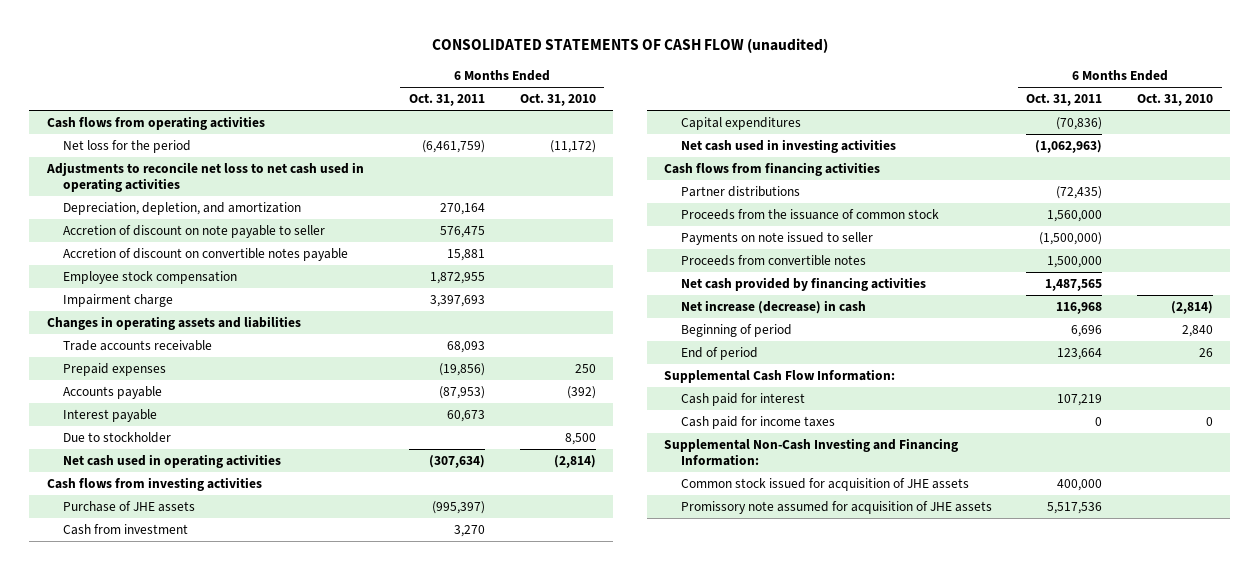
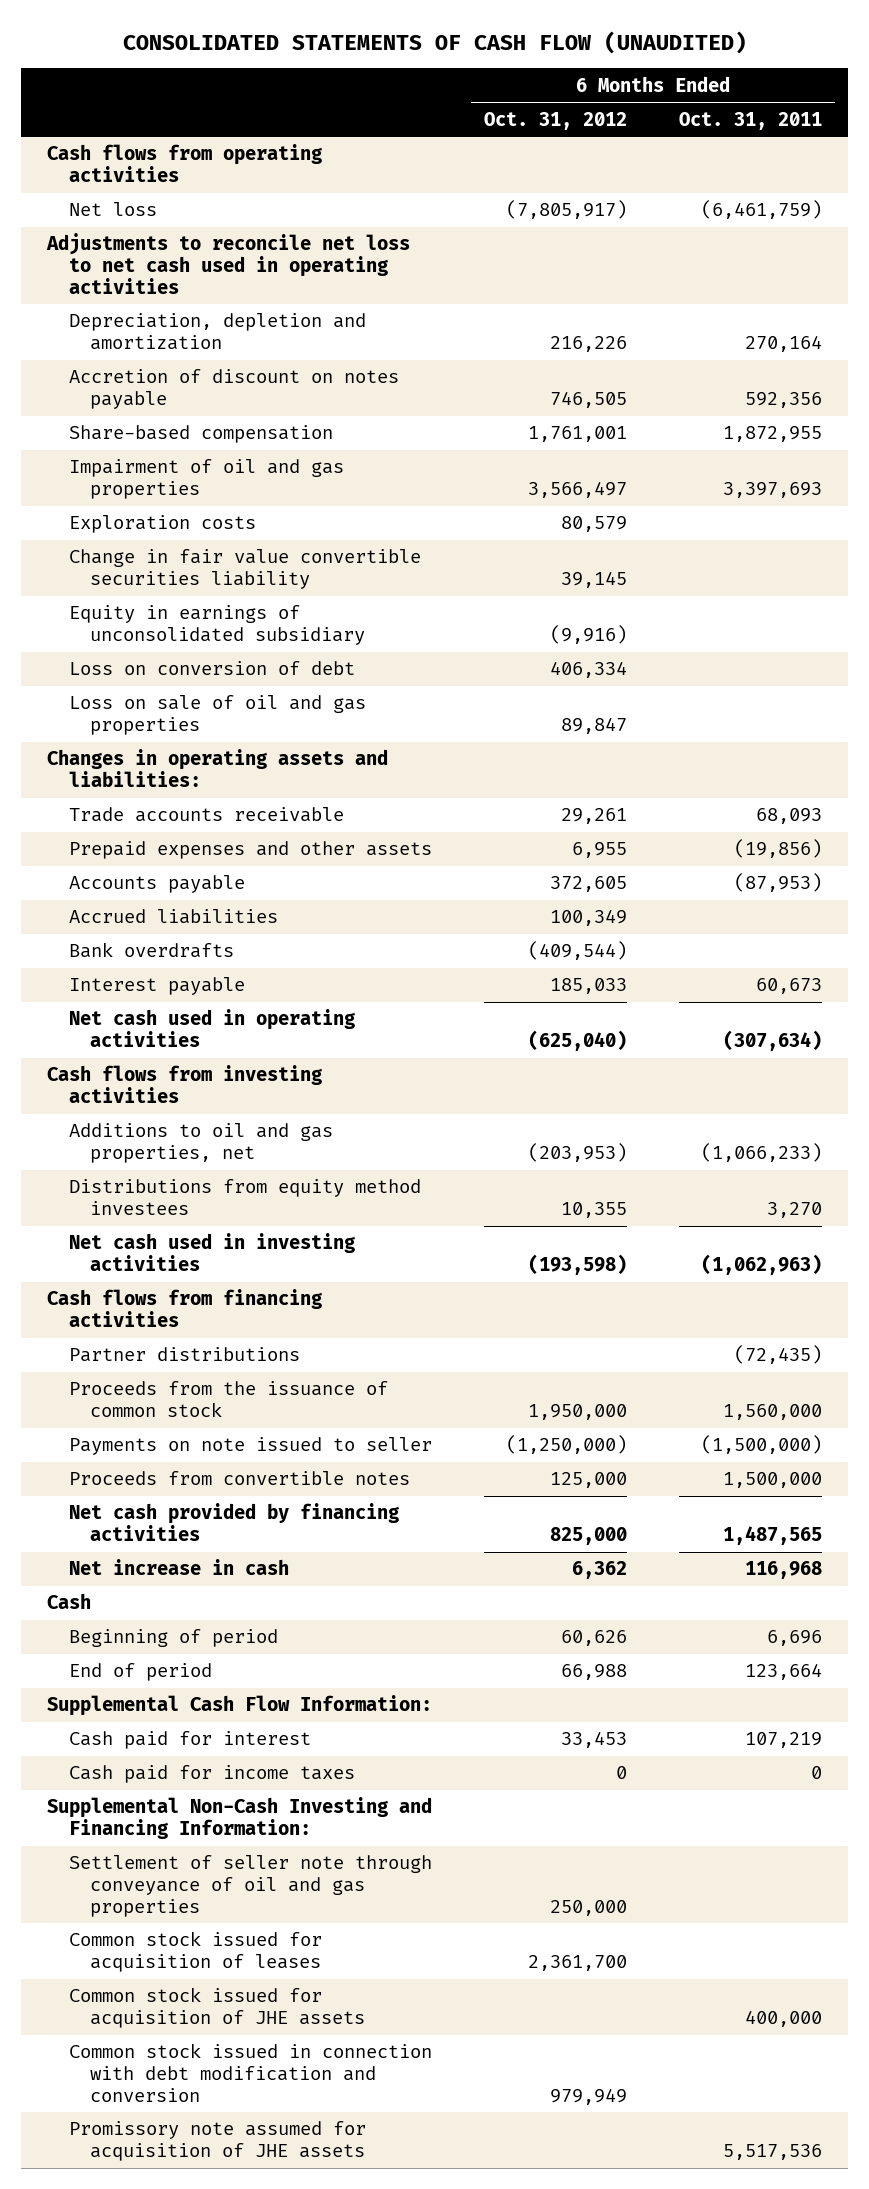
[431,38,828,54] CONSOLIDATED STATEMENTS OF CASH FLOW (unaudited) -> [122,30,747,54] CONSOLIDATED STATEMENTS OF CASH FLOW (UNAUDITED)
[519,93,596,107] Oct. 31, 2010 -> none
none -> [484,111,628,130] Oct. 31, 2012
[63,140,192,154] Net loss for the period -> [68,202,157,217] Net loss
[63,248,349,262] Accretion of discount on convertible notes payable -> none
[63,202,302,216] Depreciation, depletion, and amortization -> [68,313,366,351] Depreciation, depletion and amortization
[63,225,326,239] Accretion of discount on note payable to seller -> [68,369,399,410] Accretion of discount on notes payable
[440,226,486,239] 576,475 -> [744,392,822,409] 592,356
[63,271,238,285] Employee stock compensation -> [68,425,333,444] Share-based compensation
[63,294,174,308] Impairment charge -> [68,459,344,500] Impairment of oil and gas properties
none -> [68,515,256,534] Exploration costs
none -> [68,549,421,590] Change in fair value convertible securities liability
none -> [68,605,366,646] Equity in earnings of unconsolidated subsidiary
none -> [68,661,355,676] Loss on conversion of debt
none -> [68,695,366,736] Loss on sale of oil and gas properties
[46,316,301,331] Changes in operating assets and liabilities -> [47,749,389,788] Changes in operating assets and liabilities:
[63,363,167,377] Prepaid expenses -> [68,841,432,860] Prepaid expenses and other assets
none -> [68,909,278,925] Accrued liabilities
none -> [68,942,234,959] Bank overdrafts
[63,432,172,444] Due to stockholder -> none
[63,501,196,513] Purchase of JHE assets -> none
[680,117,801,131] Capital expenditures -> none
none -> [68,1123,333,1164] Additions to oil and gas properties, net
[63,524,189,536] Cash from investment -> [68,1179,421,1216] Distributions from equity method investees
[680,300,866,315] Net increase (decrease) in cash -> [68,1559,289,1576] Net increase in cash
none -> [47,1593,92,1610] Cash
none -> [68,1855,432,1917] Settlement of seller note through conveyance of oil and gas properties
none -> [68,1931,322,1973] Common stock issued for acquisition of leases
none -> [68,2043,432,2102] Common stock issued in connection with debt modification and conversion

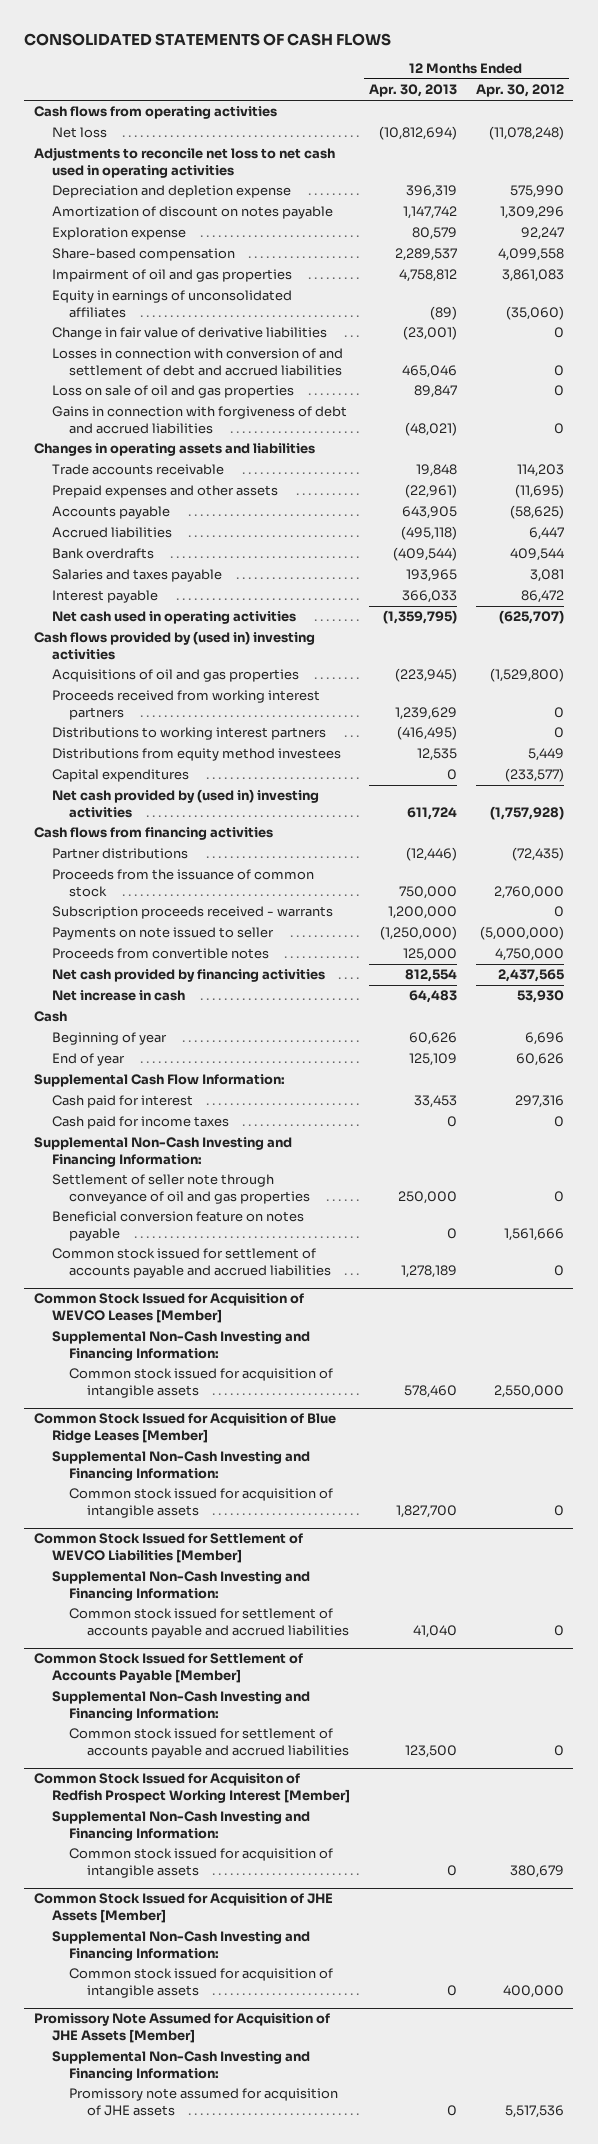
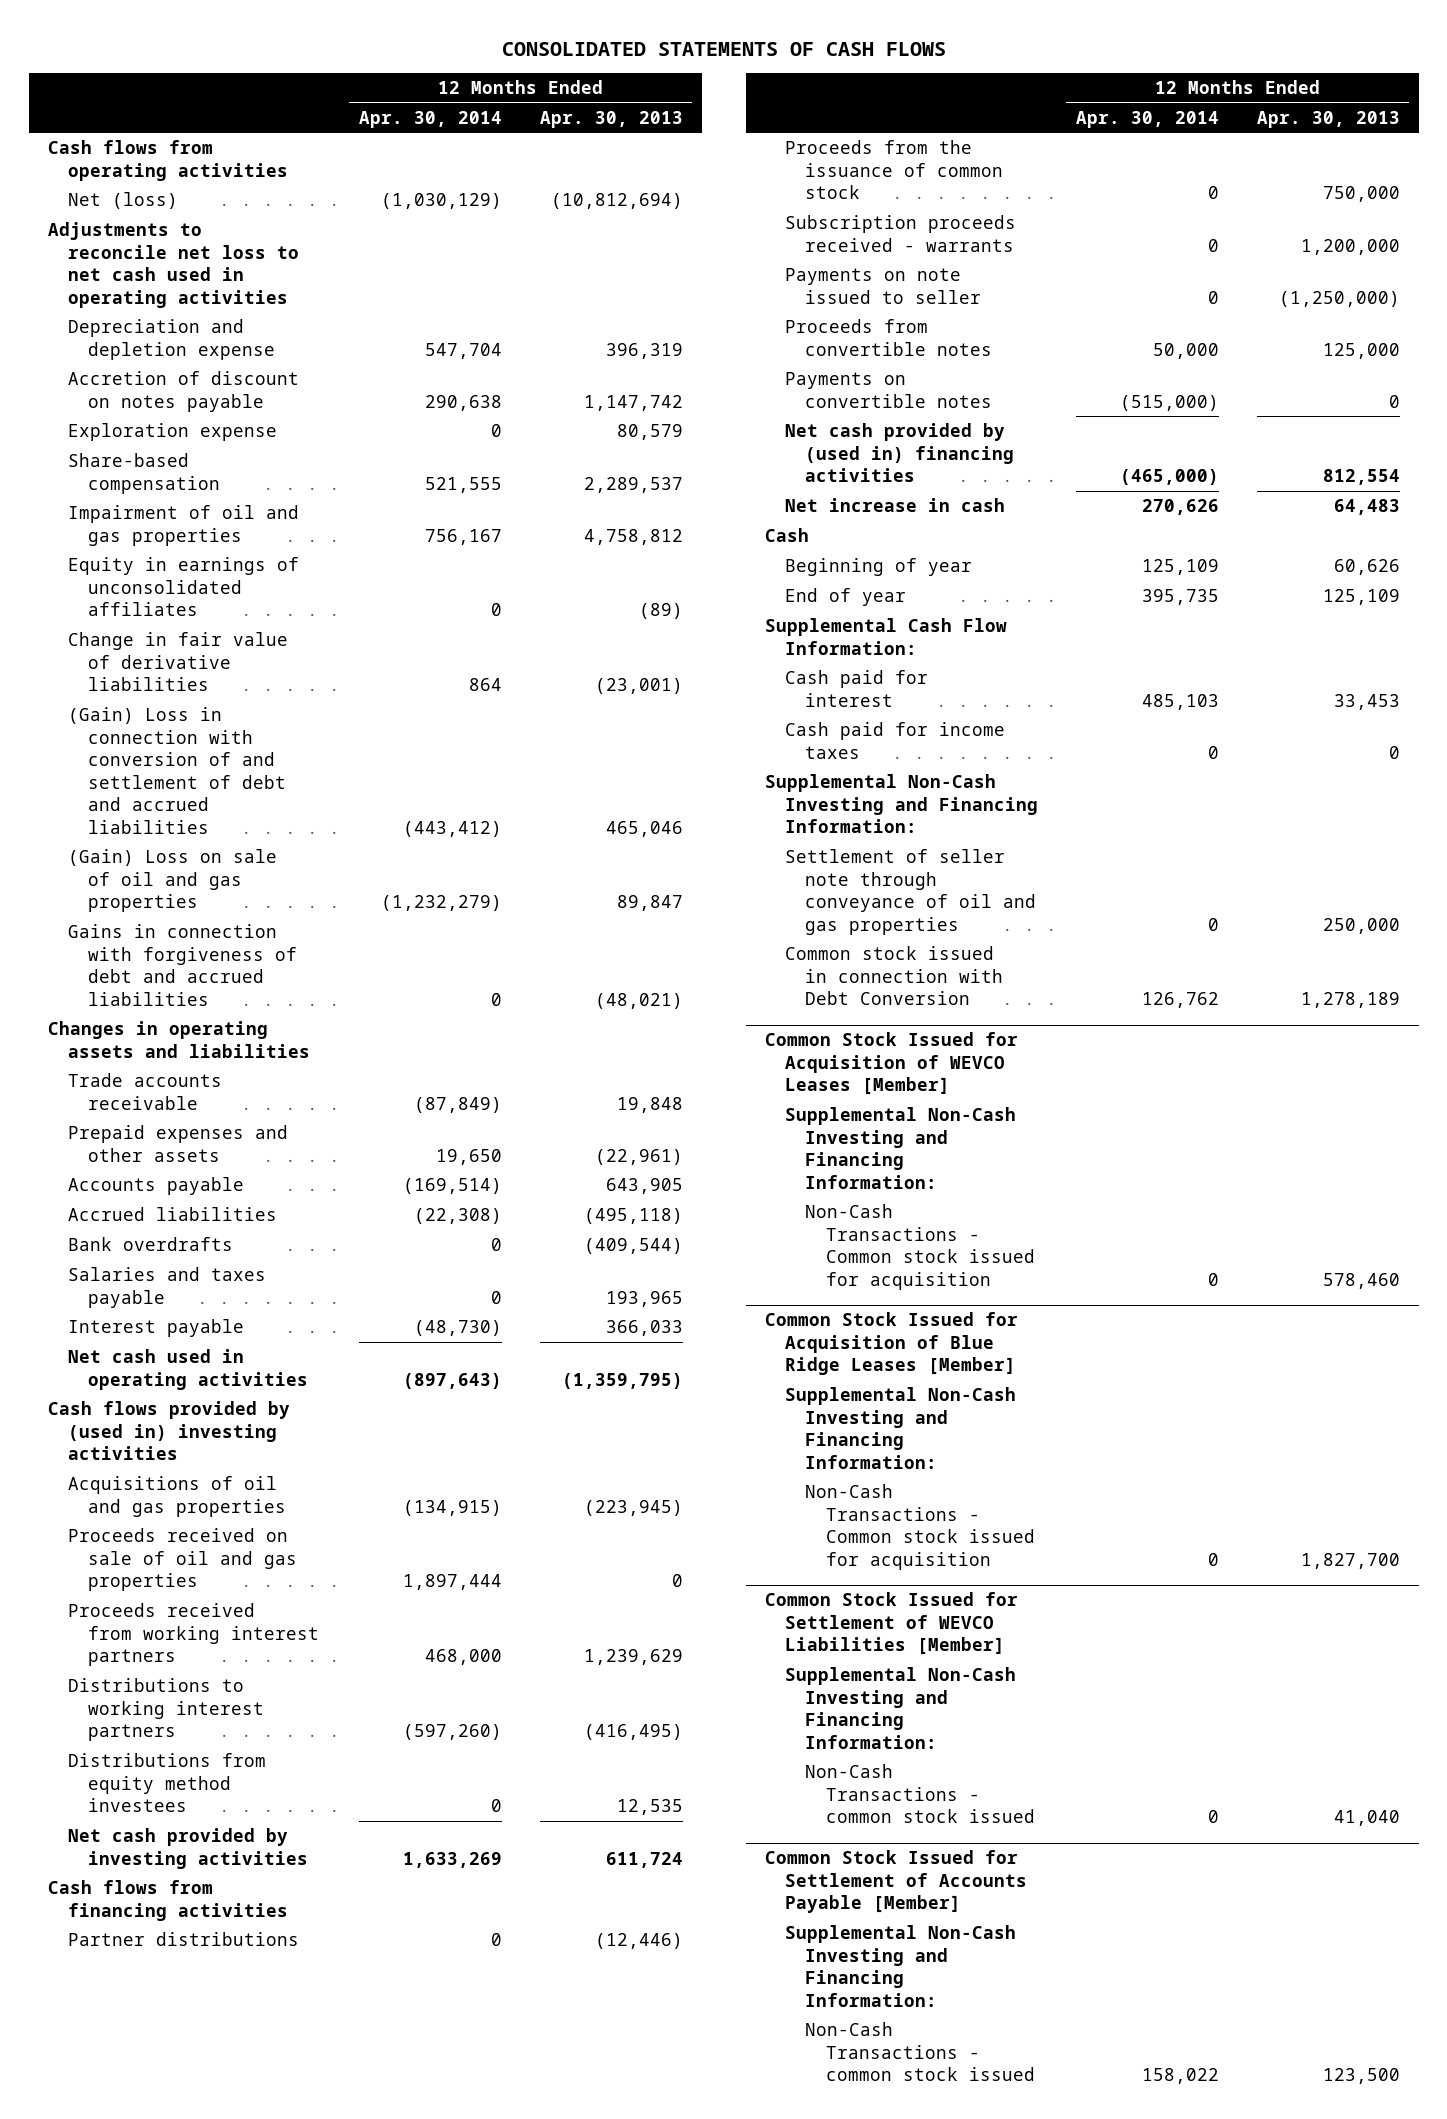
[475,84,564,98] Apr. 30, 2012 -> none
none -> [358,110,502,128] Apr. 30, 2014
[51,127,107,139] Net loss -> [67,192,178,210] Net (loss)
[51,206,333,220] Amortization of discount on notes payable -> [67,371,299,412] Accretion of discount on notes payable
[51,348,343,376] Losses in connection with conversion of and settlement of debt and accrued liabilities -> [67,707,287,834] (Gain) Loss in connection with conversion of and settlement of debt and accrued liabilities
[51,385,294,399] Loss on sale of oil and gas properties -> [67,849,277,913] (Gain) Loss on sale of oil and gas properties
none -> [67,1528,298,1592] Proceeds received on sale of oil and gas properties
[51,769,189,783] Capital expenditures -> none
[51,789,319,818] Net cash provided by (used in) investing activities -> [67,1828,309,1869] Net cash provided by investing activities
none -> [784,372,993,408] Payments on convertible notes
[51,969,325,983] Net cash provided by financing activities -> [784,423,1015,483] Net cash provided by (used in) financing activities
[51,1211,304,1241] Beneficial conversion feature on notes payable -> none
[51,1248,332,1278] Common stock issued for settlement of accounts payable and accrued liabilities -> [784,946,1004,1006] Common stock issued in connection with Debt Conversion
[69,1368,334,1398] Common stock issued for acquisition of intangible assets -> [805,1204,1035,1290] Non-Cash Transactions - Common stock issued for acquisition
[69,1488,334,1518] Common stock issued for acquisition of intangible assets -> [805,1484,1035,1570] Non-Cash Transactions - Common stock issued for acquisition
[69,1608,349,1638] Common stock issued for settlement of accounts payable and accrued liabilities -> [805,1764,1035,1824] Non-Cash Transactions - common stock issued
[33,1773,350,1803] Common Stock Issued for Acquisiton of Redfish Prospect Working Interest [Member] -> none
[51,1811,310,1841] Supplemental Non-Cash Investing and Financing Information: -> none
[69,1848,334,1878] Common stock issued for acquisition of intangible assets -> none
[33,1893,333,1923] Common Stock Issued for Acquisition of JHE Assets [Member] -> none
[51,1931,310,1961] Supplemental Non-Cash Investing and Financing Information: -> none
[69,1968,334,1998] Common stock issued for acquisition of intangible assets -> none
[33,2013,330,2043] Promissory Note Assumed for Acquisition of JHE Assets [Member] -> none
[51,2051,310,2081] Supplemental Non-Cash Investing and Financing Information: -> none
[69,2088,339,2116] Promissory note assumed for acquisition of JHE assets -> none
[69,1728,349,1758] Common stock issued for settlement of accounts payable and accrued liabilities -> [805,2022,1035,2082] Non-Cash Transactions - common stock issued

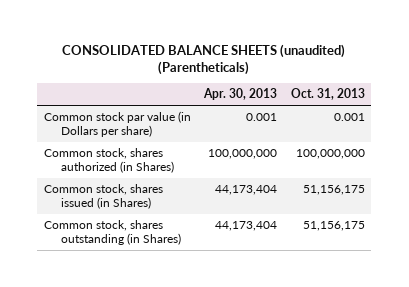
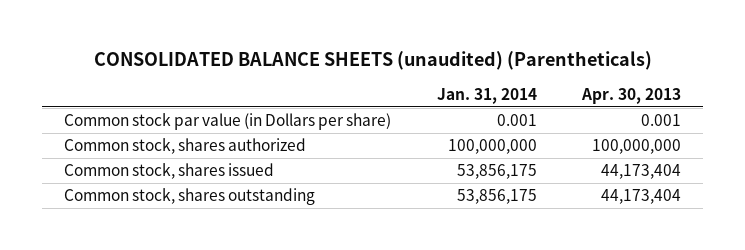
[290,88,365,101] Oct. 31, 2013 -> none
none -> [436,87,537,104] Jan. 31, 2014
[43,147,174,173] Common stock, shares authorized (in Shares) -> [64,138,307,155] Common stock, shares authorized
[43,183,163,209] Common stock, shares issued (in Shares) -> [64,163,275,180] Common stock, shares issued
[43,219,181,245] Common stock, shares outstanding (in Shares) -> [64,188,316,206] Common stock, shares outstanding

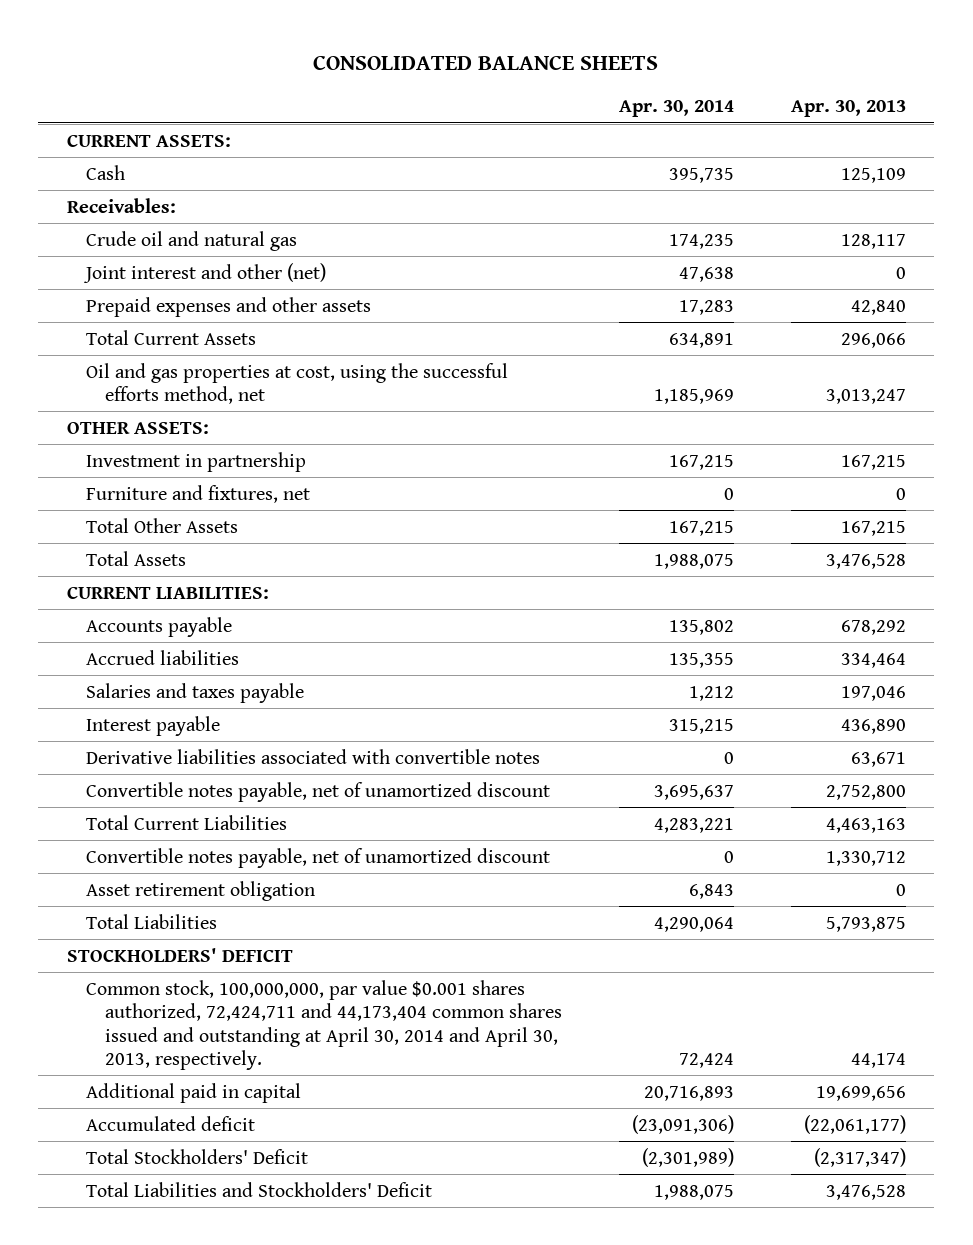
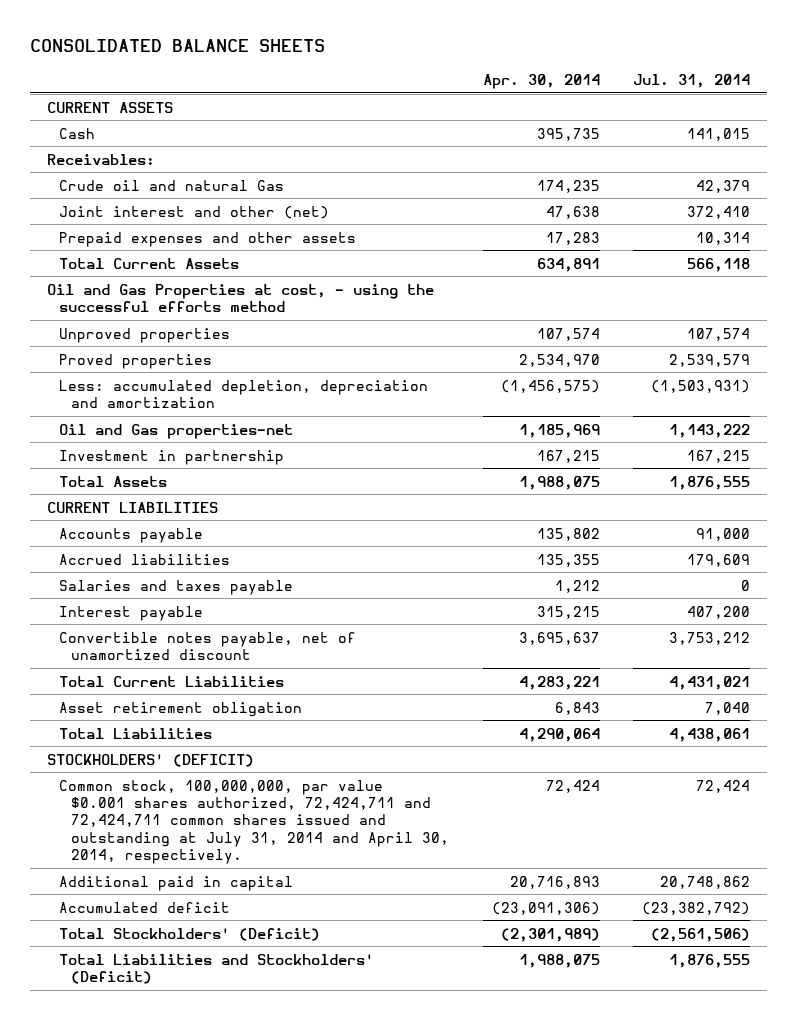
[790,100,906,118] Apr. 30, 2013 -> none
none -> [633,73,751,88] Jul. 31, 2014
[66,133,231,147] CURRENT ASSETS: -> [46,101,173,113] CURRENT ASSETS
[85,230,297,251] Crude oil and natural gas -> [58,179,284,191] Crude oil and natural Gas
[66,421,209,434] OTHER ASSETS: -> none
none -> [46,283,434,312] Oil and Gas Properties at cost, - using the successful efforts method
none -> [58,327,230,343] Unproved properties
none -> [58,353,212,369] Proved properties
none -> [58,379,428,408] Less: accumulated depletion, depreciation and amortization
[85,362,508,405] Oil and gas properties at cost, using the successful efforts method, net -> [58,423,293,439] Oil and Gas properties-net
[85,484,310,503] Furniture and fixtures, net -> none
[85,517,238,533] Total Other Assets -> none
[66,585,269,599] CURRENT LIABILITIES: -> [46,501,218,513] CURRENT LIABILITIES
[85,748,540,764] Derivative liabilities associated with convertible notes -> none
[85,847,550,868] Convertible notes payable, net of unamortized discount -> none
[66,947,293,962] STOCKHOLDERS' DEFICIT -> [46,753,254,767] STOCKHOLDERS' (DEFICIT)
[85,979,562,1071] Common stock, 100,000,000, par value $0.001 shares authorized, 72,424,711 and 44,173,404 common shares issued and outstanding at April 30, 2014 and April 30, 2013, respectively. -> [58,779,450,865] Common stock, 100,000,000, par value $0.001 shares authorized, 72,424,711 and 72,424,711 common shares issued and outstanding at July 31, 2014 and April 30, 2014, respectively.
[85,1148,308,1164] Total Stockholders' Deficit -> [58,927,320,941] Total Stockholders' (Deficit)
[85,1181,432,1197] Total Liabilities and Stockholders' Deficit -> [58,953,374,984] Total Liabilities and Stockholders' (Deficit)

